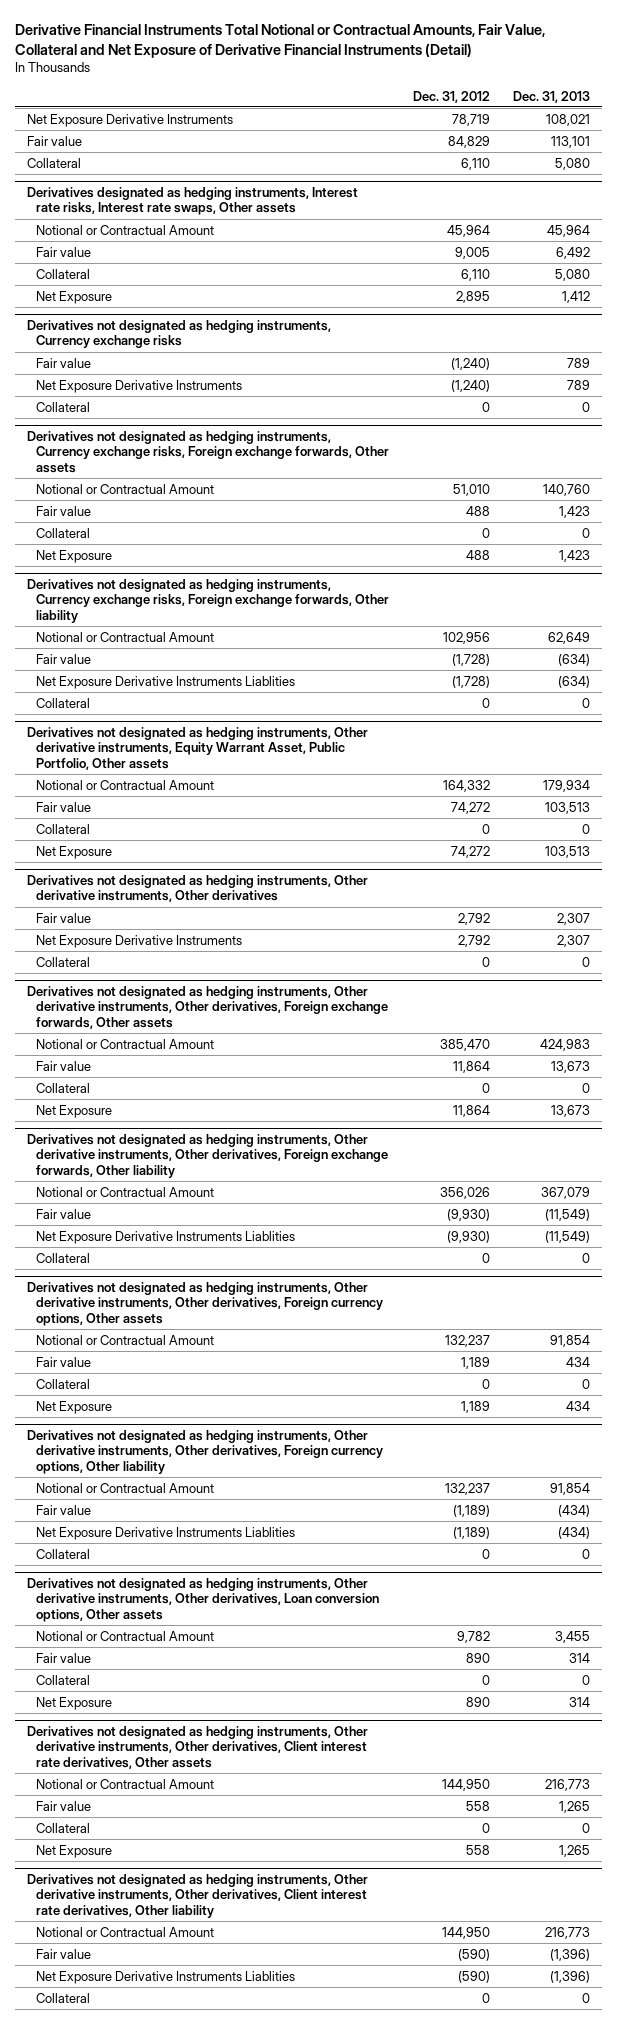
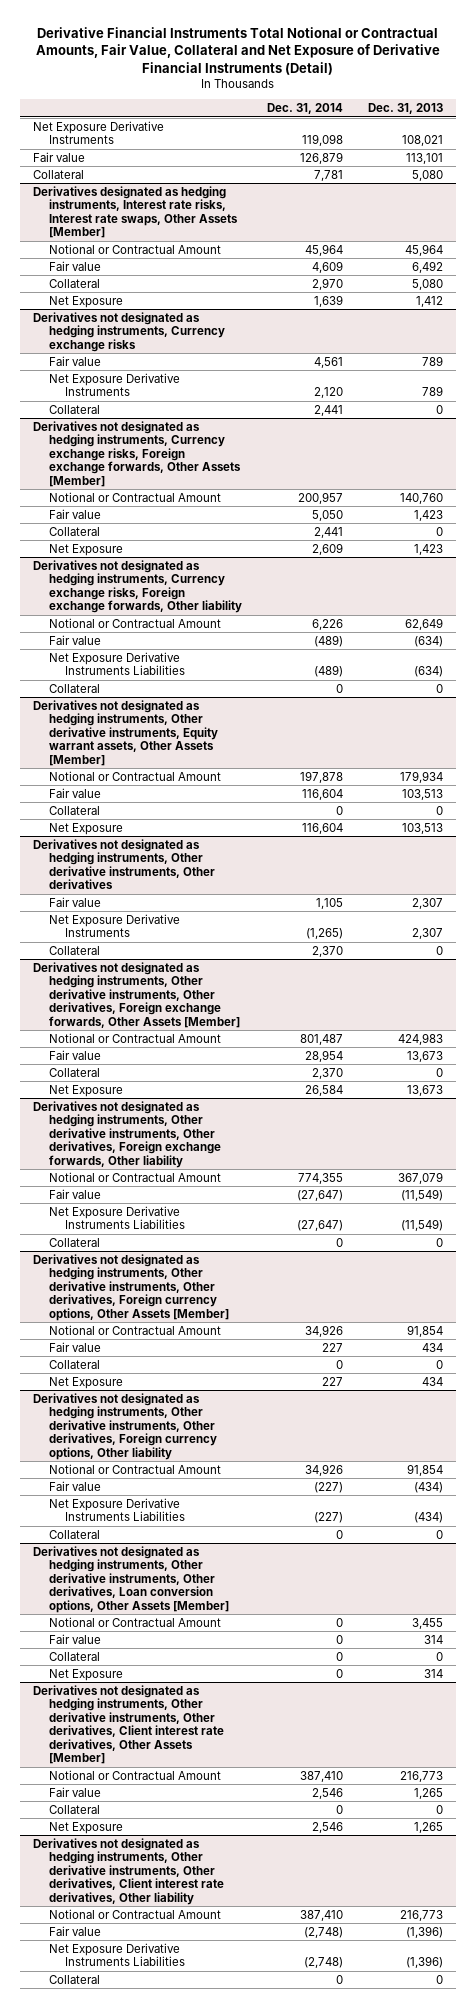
[412,90,490,103] Dec. 31, 2012 -> none
none -> [266,103,343,115] Dec. 31, 2014
[27,187,359,216] Derivatives designated as hedging instruments, Interest rate risks, Interest rate swaps, Other assets -> [32,185,238,239] Derivatives designated as hedging instruments, Interest rate risks, Interest rate swaps, Other Assets [Member]
[27,431,390,473] Derivatives not designated as hedging instruments, Currency exchange risks, Foreign exchange forwards, Other assets -> [32,420,241,487] Derivatives not designated as hedging instruments, Currency exchange risks, Foreign exchange forwards, Other Assets [Member]
[36,675,296,689] Net Exposure Derivative Instruments Liablities -> [48,651,186,676] Net Exposure Derivative Instruments Liabilities
[27,727,369,770] Derivatives not designated as hedging instruments, Other derivative instruments, Equity Warrant Asset, Public Portfolio, Other assets -> [32,699,218,766] Derivatives not designated as hedging instruments, Other derivative instruments, Equity warrant assets, Other Assets [Member]
[27,986,389,1029] Derivatives not designated as hedging instruments, Other derivative instruments, Other derivatives, Foreign exchange forwards, Other assets -> [32,961,240,1028] Derivatives not designated as hedging instruments, Other derivative instruments, Other derivatives, Foreign exchange forwards, Other Assets [Member]
[36,1230,296,1244] Net Exposure Derivative Instruments Liablities -> [48,1205,186,1230] Net Exposure Derivative Instruments Liabilities
[27,1282,384,1326] Derivatives not designated as hedging instruments, Other derivative instruments, Other derivatives, Foreign currency options, Other assets -> [32,1253,229,1321] Derivatives not designated as hedging instruments, Other derivative instruments, Other derivatives, Foreign currency options, Other Assets [Member]
[36,1526,296,1540] Net Exposure Derivative Instruments Liablities -> [48,1497,186,1522] Net Exposure Derivative Instruments Liabilities
[27,1578,380,1622] Derivatives not designated as hedging instruments, Other derivative instruments, Other derivatives, Loan conversion options, Other assets -> [32,1545,229,1613] Derivatives not designated as hedging instruments, Other derivative instruments, Other derivatives, Loan conversion options, Other Assets [Member]
[27,1726,369,1769] Derivatives not designated as hedging instruments, Other derivative instruments, Other derivatives, Client interest rate derivatives, Other assets -> [32,1684,224,1765] Derivatives not designated as hedging instruments, Other derivative instruments, Other derivatives, Client interest rate derivatives, Other Assets [Member]
[36,1970,296,1984] Net Exposure Derivative Instruments Liablities -> [48,1942,186,1967] Net Exposure Derivative Instruments Liabilities

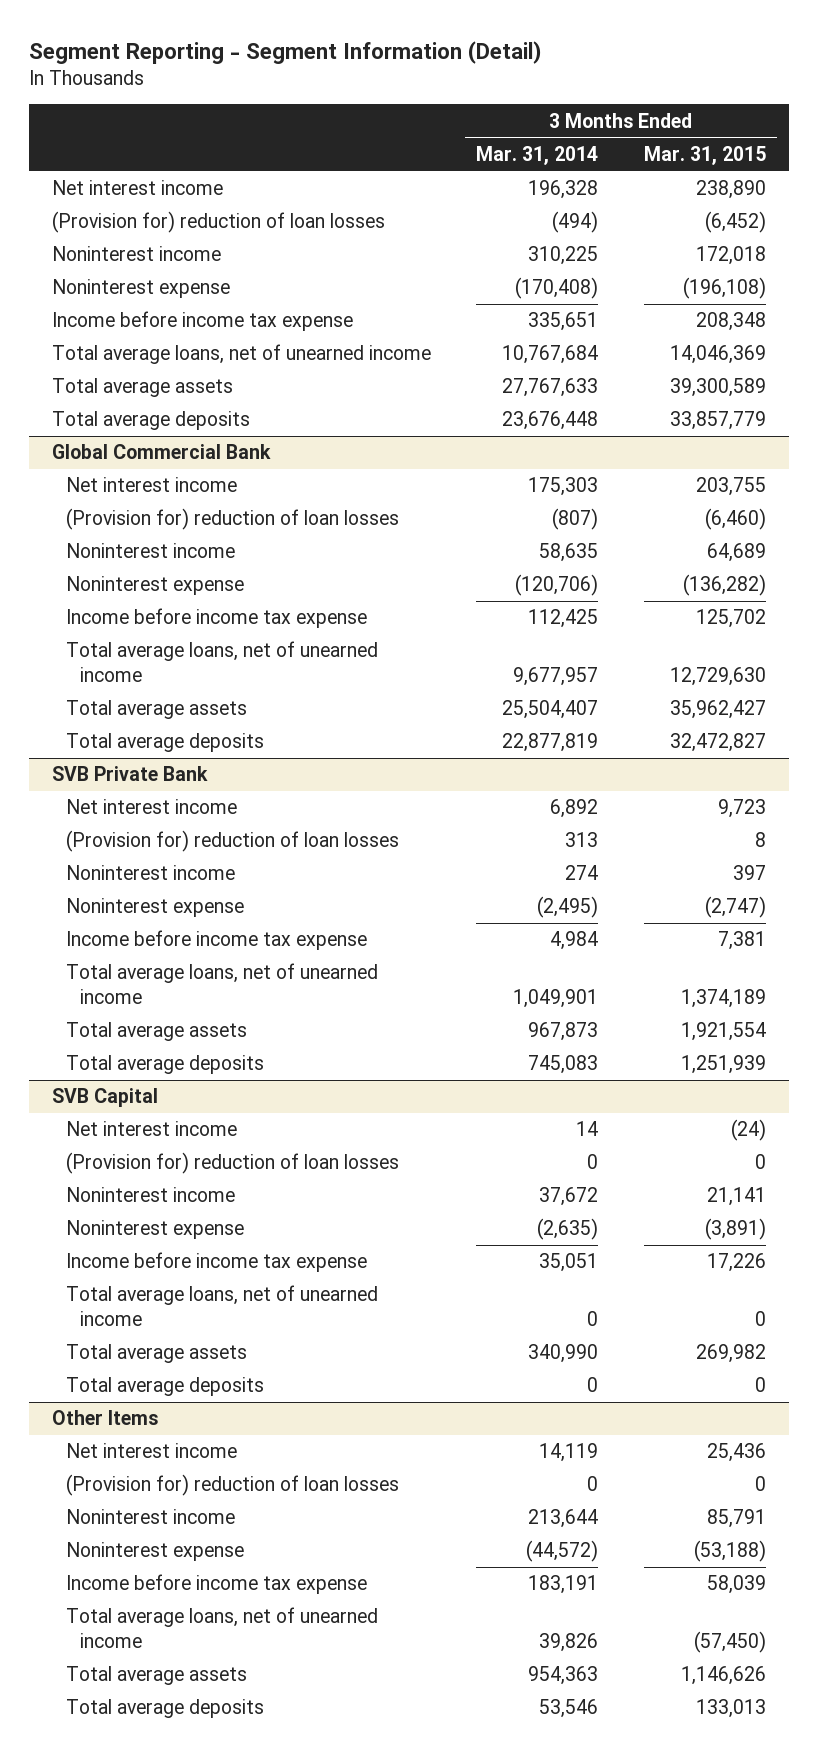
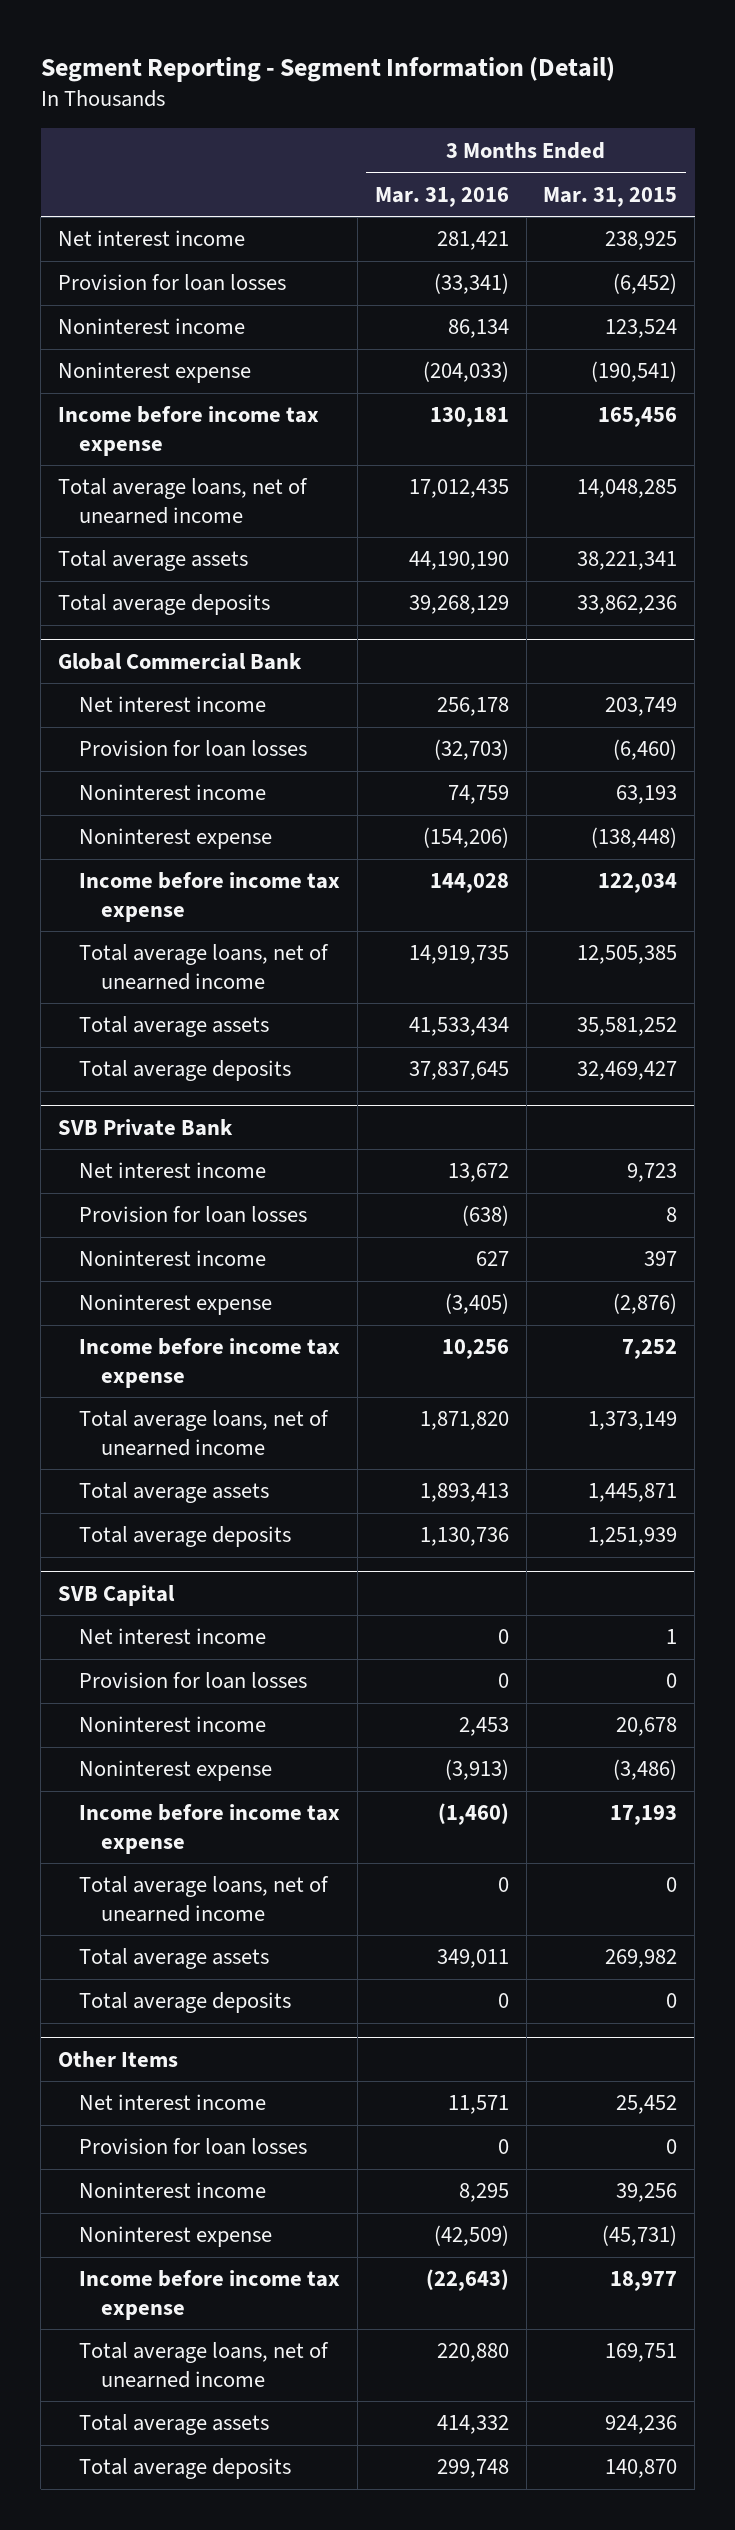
[476,145,599,165] Mar. 31, 2014 -> none
none -> [374,186,509,207] Mar. 31, 2016
[695,180,766,200] 238,890 -> [605,231,678,251] 238,925
[51,211,385,234] (Provision for) reduction of loan losses -> [58,274,287,292] Provision for loan losses
[695,246,766,266] 172,018 -> [605,319,678,339] 123,524
[682,277,766,300] (196,108) -> [591,361,678,383] (190,541)
[695,312,766,332] 208,348 -> [598,407,678,428] 165,456
[669,345,766,365] 14,046,369 -> [577,479,678,499] 14,048,285
[669,378,766,398] 39,300,589 -> [577,551,678,571] 38,221,341
[669,411,766,431] 33,857,779 -> [577,595,678,615] 33,862,236
[695,477,766,497] 203,755 -> [605,697,678,717] 203,749
[65,508,399,531] (Provision for) reduction of loan losses -> [79,740,308,758] Provision for loan losses
[706,543,766,563] 64,689 -> [616,785,678,805] 63,193
[682,574,766,597] (136,282) -> [591,827,678,849] (138,448)
[695,609,766,629] 125,702 -> [598,873,678,894] 122,034
[669,667,766,687] 12,729,630 -> [577,945,678,965] 12,505,385
[669,700,766,720] 35,962,427 -> [577,1017,678,1037] 35,581,252
[669,733,766,753] 32,472,827 -> [577,1061,678,1081] 32,469,427
[65,830,399,853] (Provision for) reduction of loan losses -> [79,1206,308,1224] Provision for loan losses
[704,896,766,919] (2,747) -> [613,1293,678,1315] (2,876)
[717,931,766,951] 7,381 -> [622,1339,678,1360] 7,252
[680,989,766,1009] 1,374,189 -> [588,1411,678,1431] 1,373,149
[680,1022,766,1042] 1,921,554 -> [588,1483,678,1503] 1,445,871
[730,1119,766,1142] (24) -> [666,1629,678,1645] 1
[65,1152,399,1175] (Provision for) reduction of loan losses -> [79,1672,308,1690] Provision for loan losses
[706,1187,766,1207] 21,141 -> [616,1717,678,1737] 20,678
[704,1218,766,1241] (3,891) -> [613,1759,678,1781] (3,486)
[706,1253,766,1273] 17,226 -> [610,1805,678,1826] 17,193
[706,1443,766,1463] 25,436 -> [616,2095,678,2115] 25,452
[65,1474,399,1497] (Provision for) reduction of loan losses -> [79,2138,308,2156] Provision for loan losses
[706,1509,766,1529] 85,791 -> [616,2183,678,2203] 39,256
[693,1540,766,1563] (53,188) -> [602,2225,678,2247] (45,731)
[706,1575,766,1595] 58,039 -> [610,2271,678,2292] 18,977
[693,1631,766,1654] (57,450) -> [605,2343,678,2363] 169,751
[680,1666,766,1686] 1,146,626 -> [605,2415,678,2435] 924,236
[695,1699,766,1719] 133,013 -> [605,2459,678,2479] 140,870

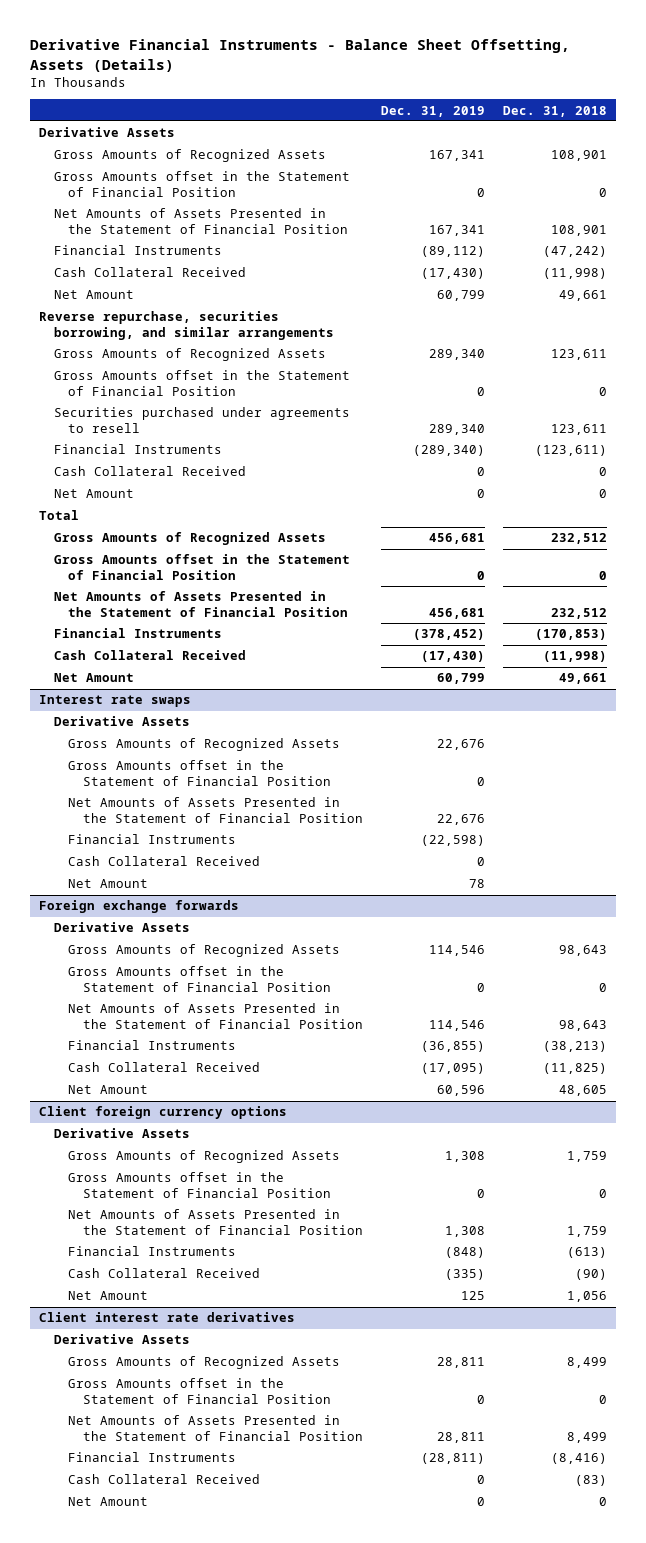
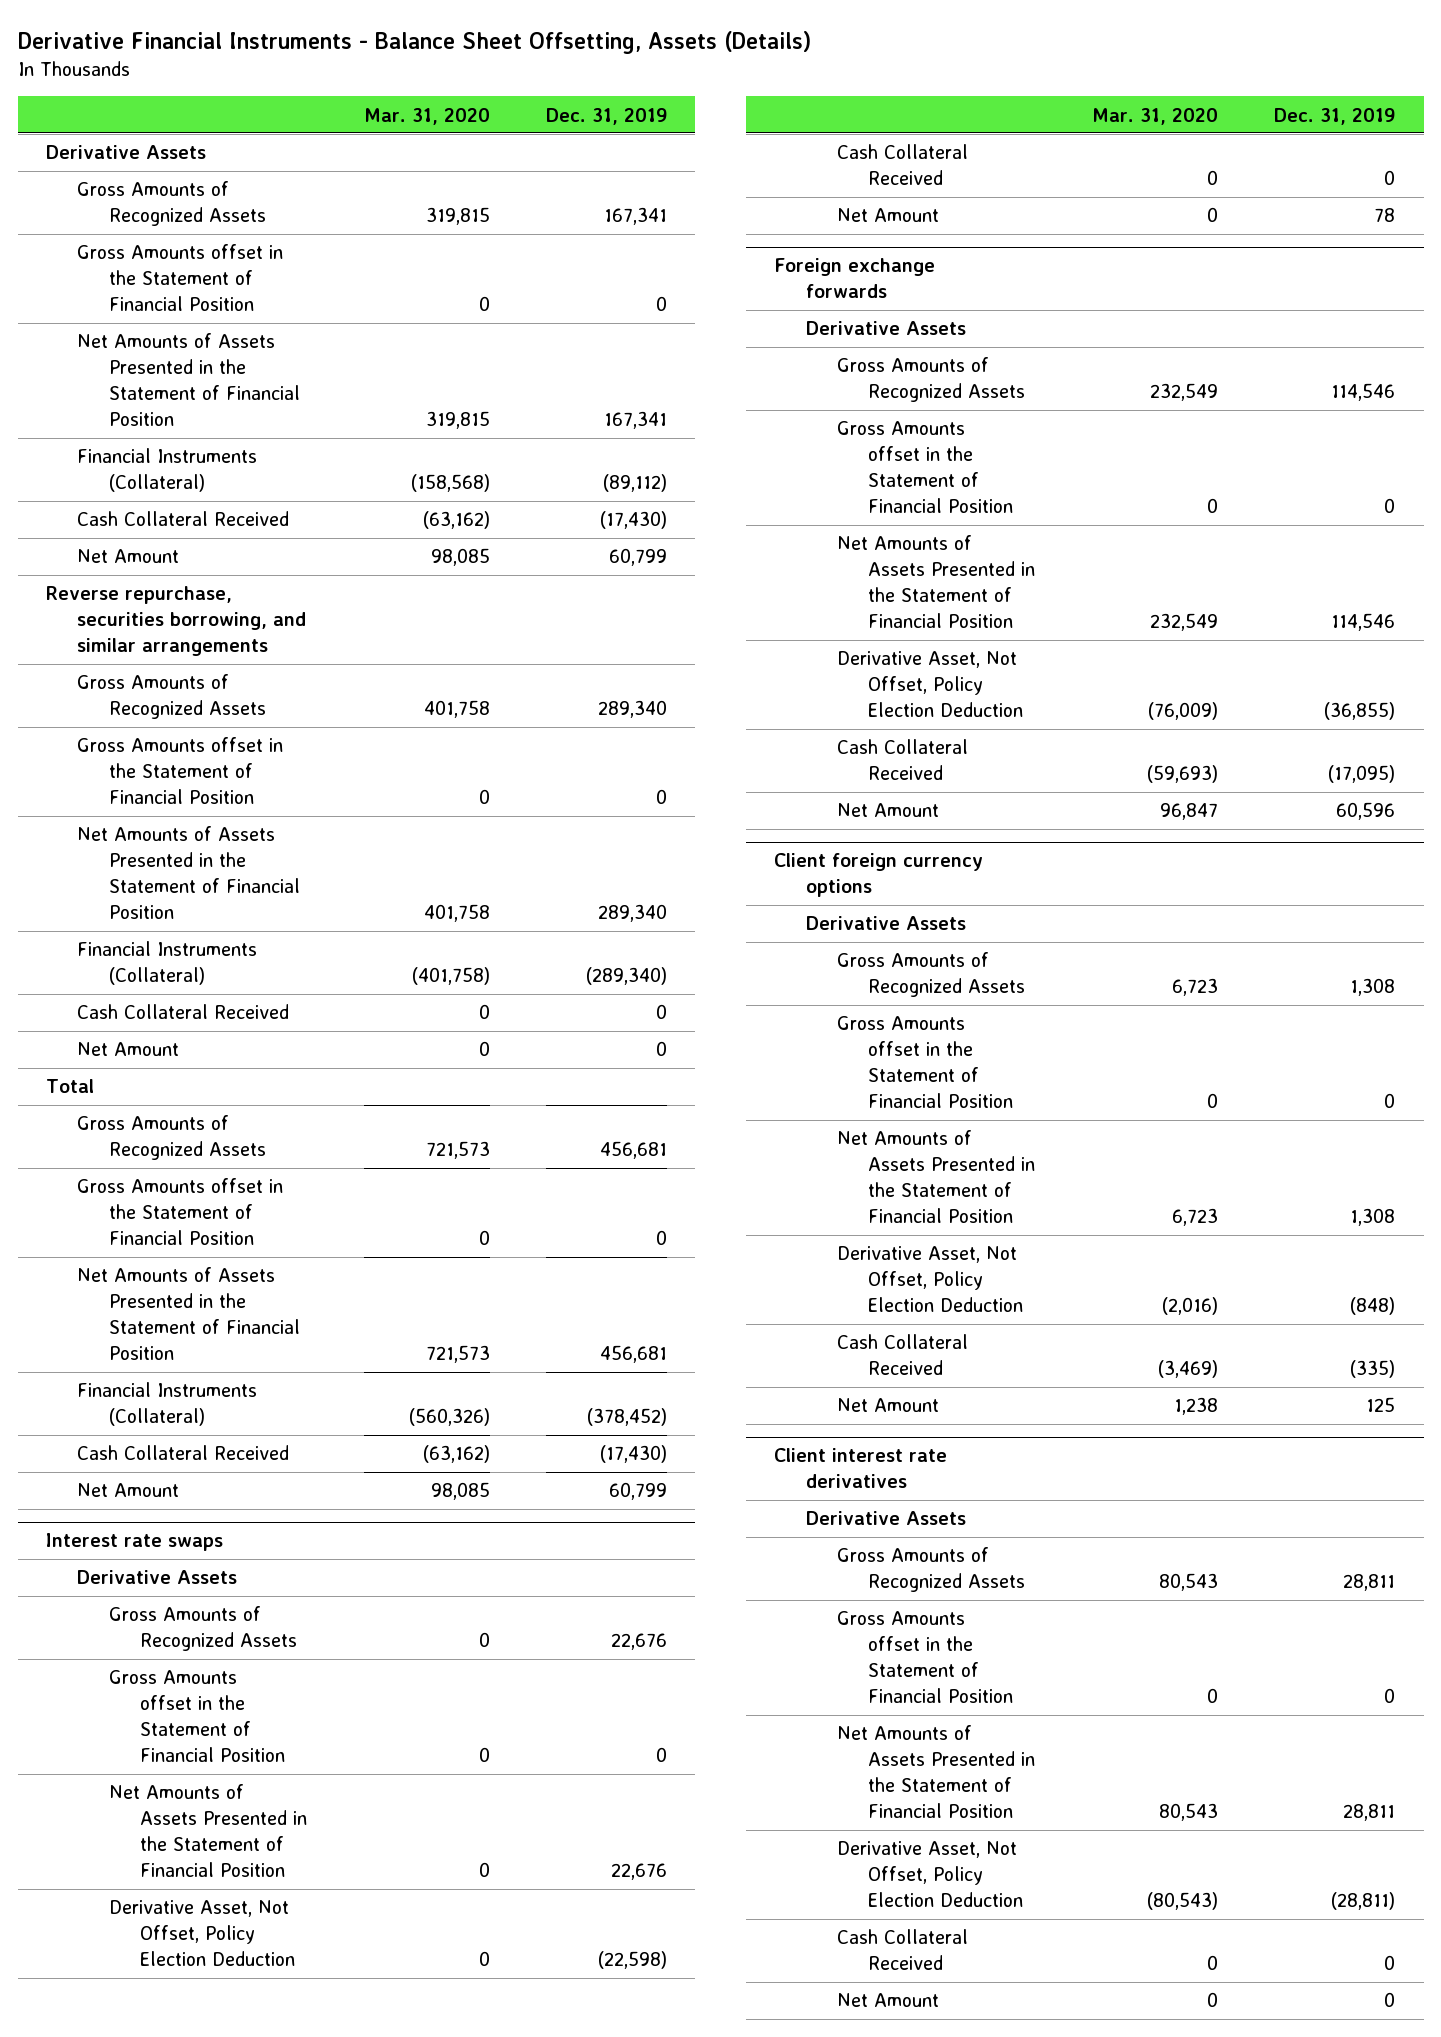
[502,105,607,117] Dec. 31, 2018 -> none
none -> [363,107,490,125] Mar. 31, 2020
[53,245,222,256] Financial Instruments -> [77,448,258,493] Financial Instruments (Collateral)
[53,407,350,434] Securities purchased under agreements to resell -> [77,826,300,920] Net Amounts of Assets Presented in the Statement of Financial Position
[53,444,222,455] Financial Instruments -> [77,941,258,986] Financial Instruments (Collateral)
[53,628,222,639] Financial Instruments -> [77,1382,258,1427] Financial Instruments (Collateral)
[68,834,237,845] Financial Instruments -> [108,1900,296,1967] Derivative Asset, Not Offset, Policy Election Deduction
[68,1040,237,1051] Financial Instruments -> [836,651,1024,718] Derivative Asset, Not Offset, Policy Election Deduction
[68,1246,237,1257] Financial Instruments -> [836,1246,1024,1313] Derivative Asset, Not Offset, Policy Election Deduction
[68,1452,237,1463] Financial Instruments -> [836,1841,1024,1908] Derivative Asset, Not Offset, Policy Election Deduction

